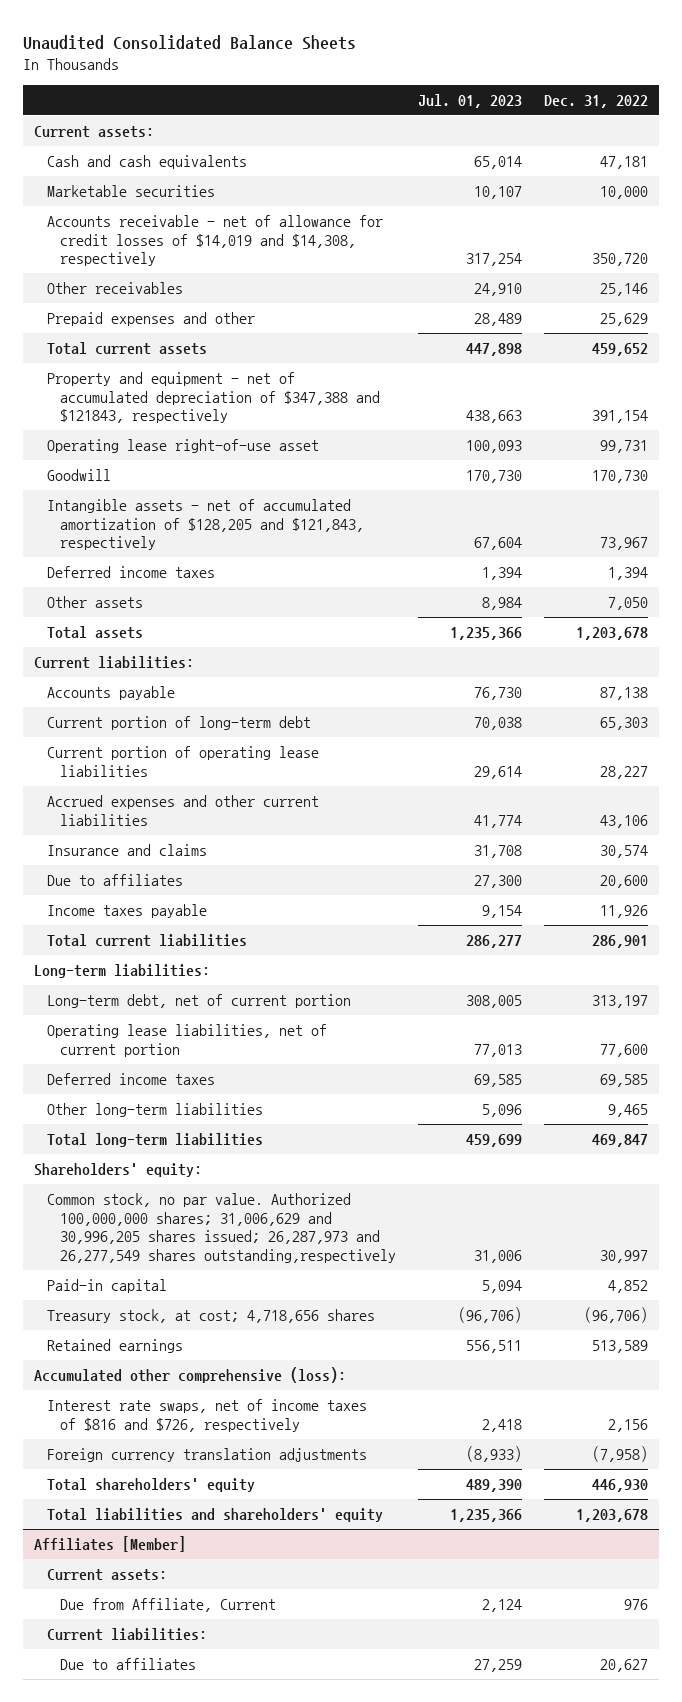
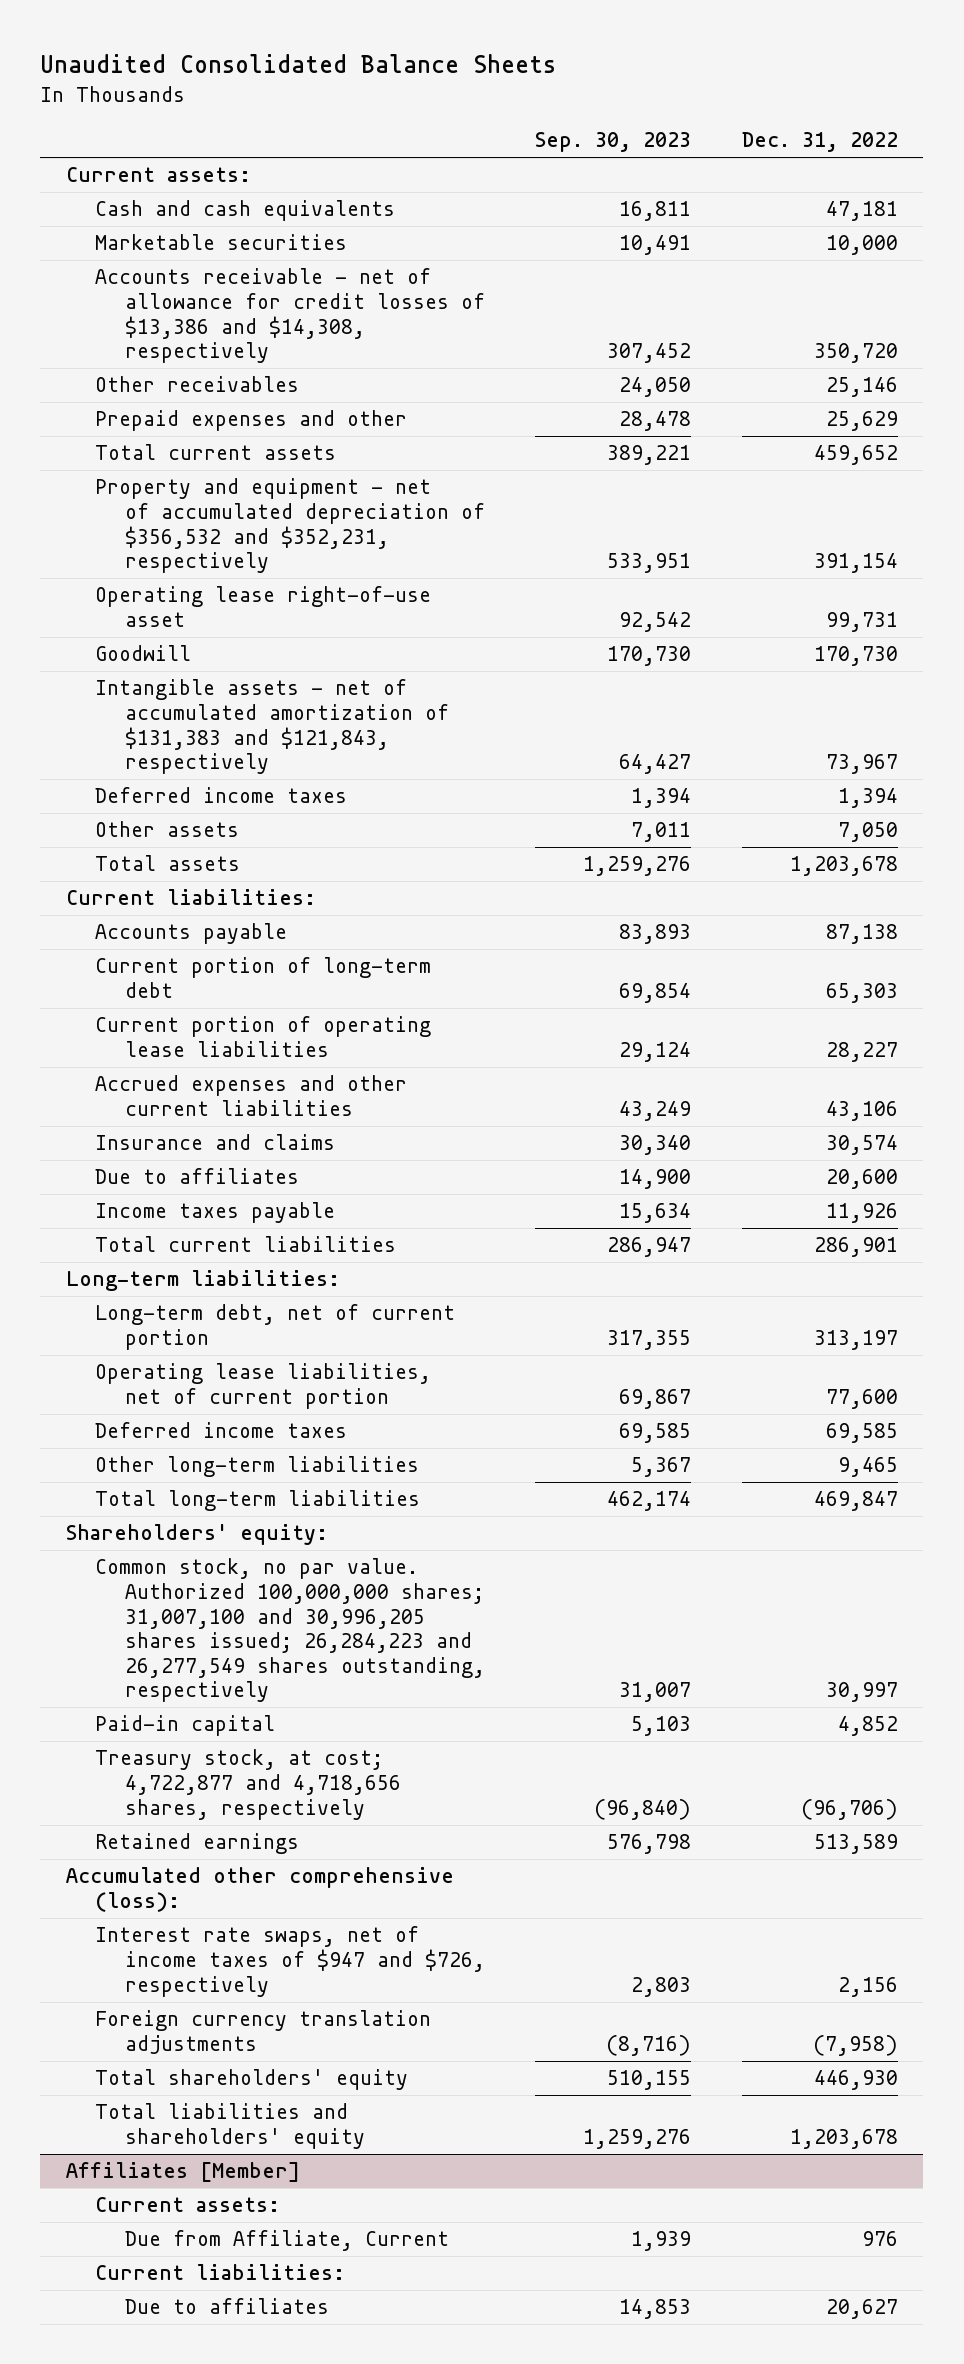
[417,93,522,108] Jul. 01, 2023 -> none
none -> [535,132,692,153] Sep. 30, 2023
[46,214,383,267] Accounts receivable - net of allowance for credit losses of $14,019 and $14,308, respectively -> [95,268,485,364] Accounts receivable - net of allowance for credit losses of $13,386 and $14,308, respectively
[46,371,380,424] Property and equipment - net of accumulated depreciation of $347,388 and $121843, respectively -> [95,478,485,574] Property and equipment - net of accumulated depreciation of $356,532 and $352,231, respectively
[46,498,364,551] Intangible assets - net of accumulated amortization of $128,205 and $121,843, respectively -> [95,679,449,775] Intangible assets - net of accumulated amortization of $131,383 and $121,843, respectively
[46,1192,396,1263] Common stock, no par value. Authorized 100,000,000 shares; 31,006,629 and 30,996,205 shares issued; 26,287,973 and 26,277,549 shares outstanding,respectively -> [95,1558,485,1703] Common stock, no par value. Authorized 100,000,000 shares; 31,007,100 and 30,996,205 shares issued; 26,284,223 and 26,277,549 shares outstanding, respectively
[46,1308,375,1323] Treasury stock, at cost; 4,718,656 shares -> [95,1749,401,1820] Treasury stock, at cost; 4,722,877 and 4,718,656 shares, respectively
[46,1398,367,1432] Interest rate swaps, net of income taxes of $816 and $726, respectively -> [95,1926,485,1997] Interest rate swaps, net of income taxes of $947 and $726, respectively

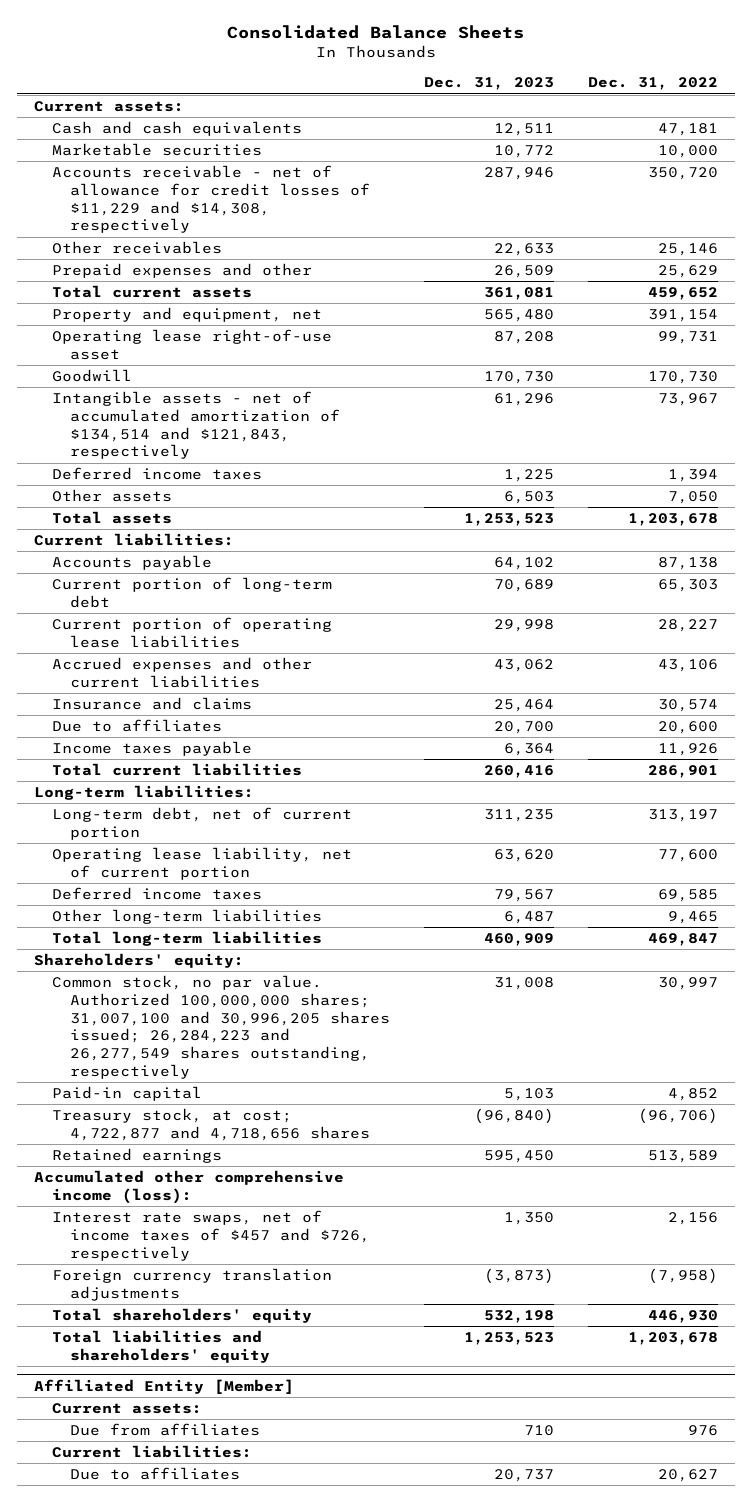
[40,54,557,74] Unaudited Consolidated Balance Sheets -> [227,25,525,40] Consolidated Balance Sheets
[535,132,692,153] Sep. 30, 2023 -> none
none -> [423,77,554,91] Dec. 31, 2023
[95,268,485,364] Accounts receivable - net of allowance for credit losses of $13,386 and $14,308, respectively -> [51,165,370,234] Accounts receivable - net of allowance for credit losses of $11,229 and $14,308, respectively
[95,478,485,574] Property and equipment - net of accumulated depreciation of $356,532 and $352,231, respectively -> [51,307,322,323] Property and equipment, net
[95,679,449,775] Intangible assets - net of accumulated amortization of $131,383 and $121,843, respectively -> [51,391,340,460] Intangible assets - net of accumulated amortization of $134,514 and $121,843, respectively
[95,1363,432,1410] Operating lease liabilities, net of current portion -> [51,847,352,880] Operating lease liability, net of current portion
[95,1749,401,1820] Treasury stock, at cost; 4,722,877 and 4,718,656 shares, respectively -> [51,1108,370,1141] Treasury stock, at cost; 4,722,877 and 4,718,656 shares
[65,1867,454,1913] Accumulated other comprehensive (loss): -> [33,1170,344,1204] Accumulated other comprehensive income (loss):
[95,1926,485,1997] Interest rate swaps, net of income taxes of $947 and $726, respectively -> [51,1210,370,1261] Interest rate swaps, net of income taxes of $457 and $726, respectively
[65,2162,300,2183] Affiliates [Member] -> [33,1378,294,1394] Affiliated Entity [Member]
[124,2230,449,2252] Due from Affiliate, Current -> [69,1423,260,1437] Due from affiliates

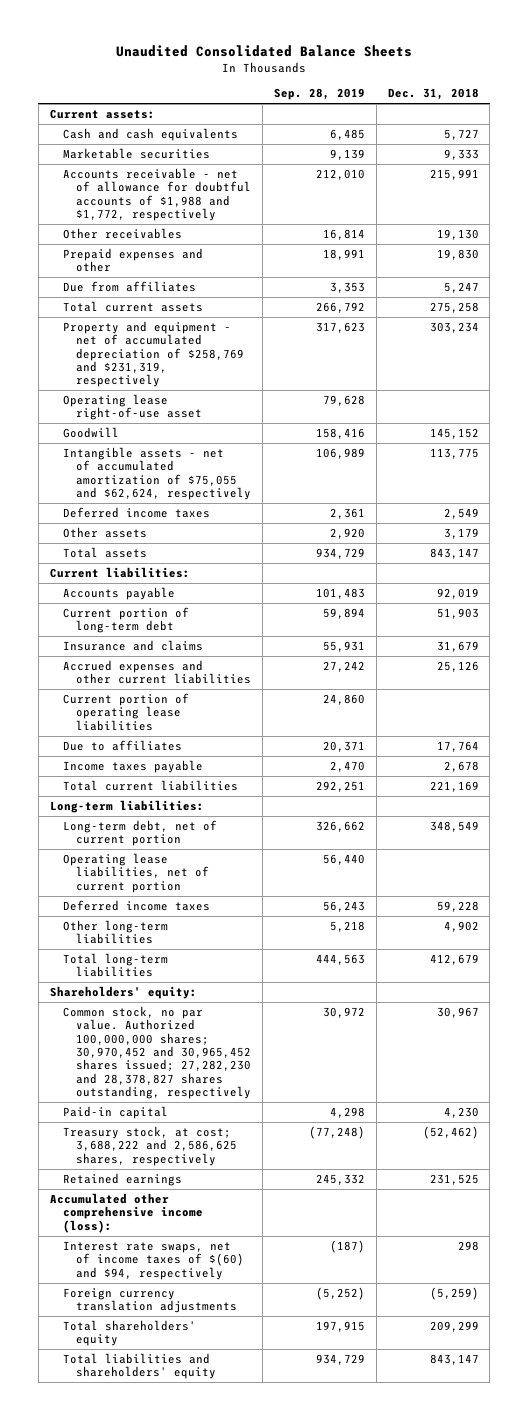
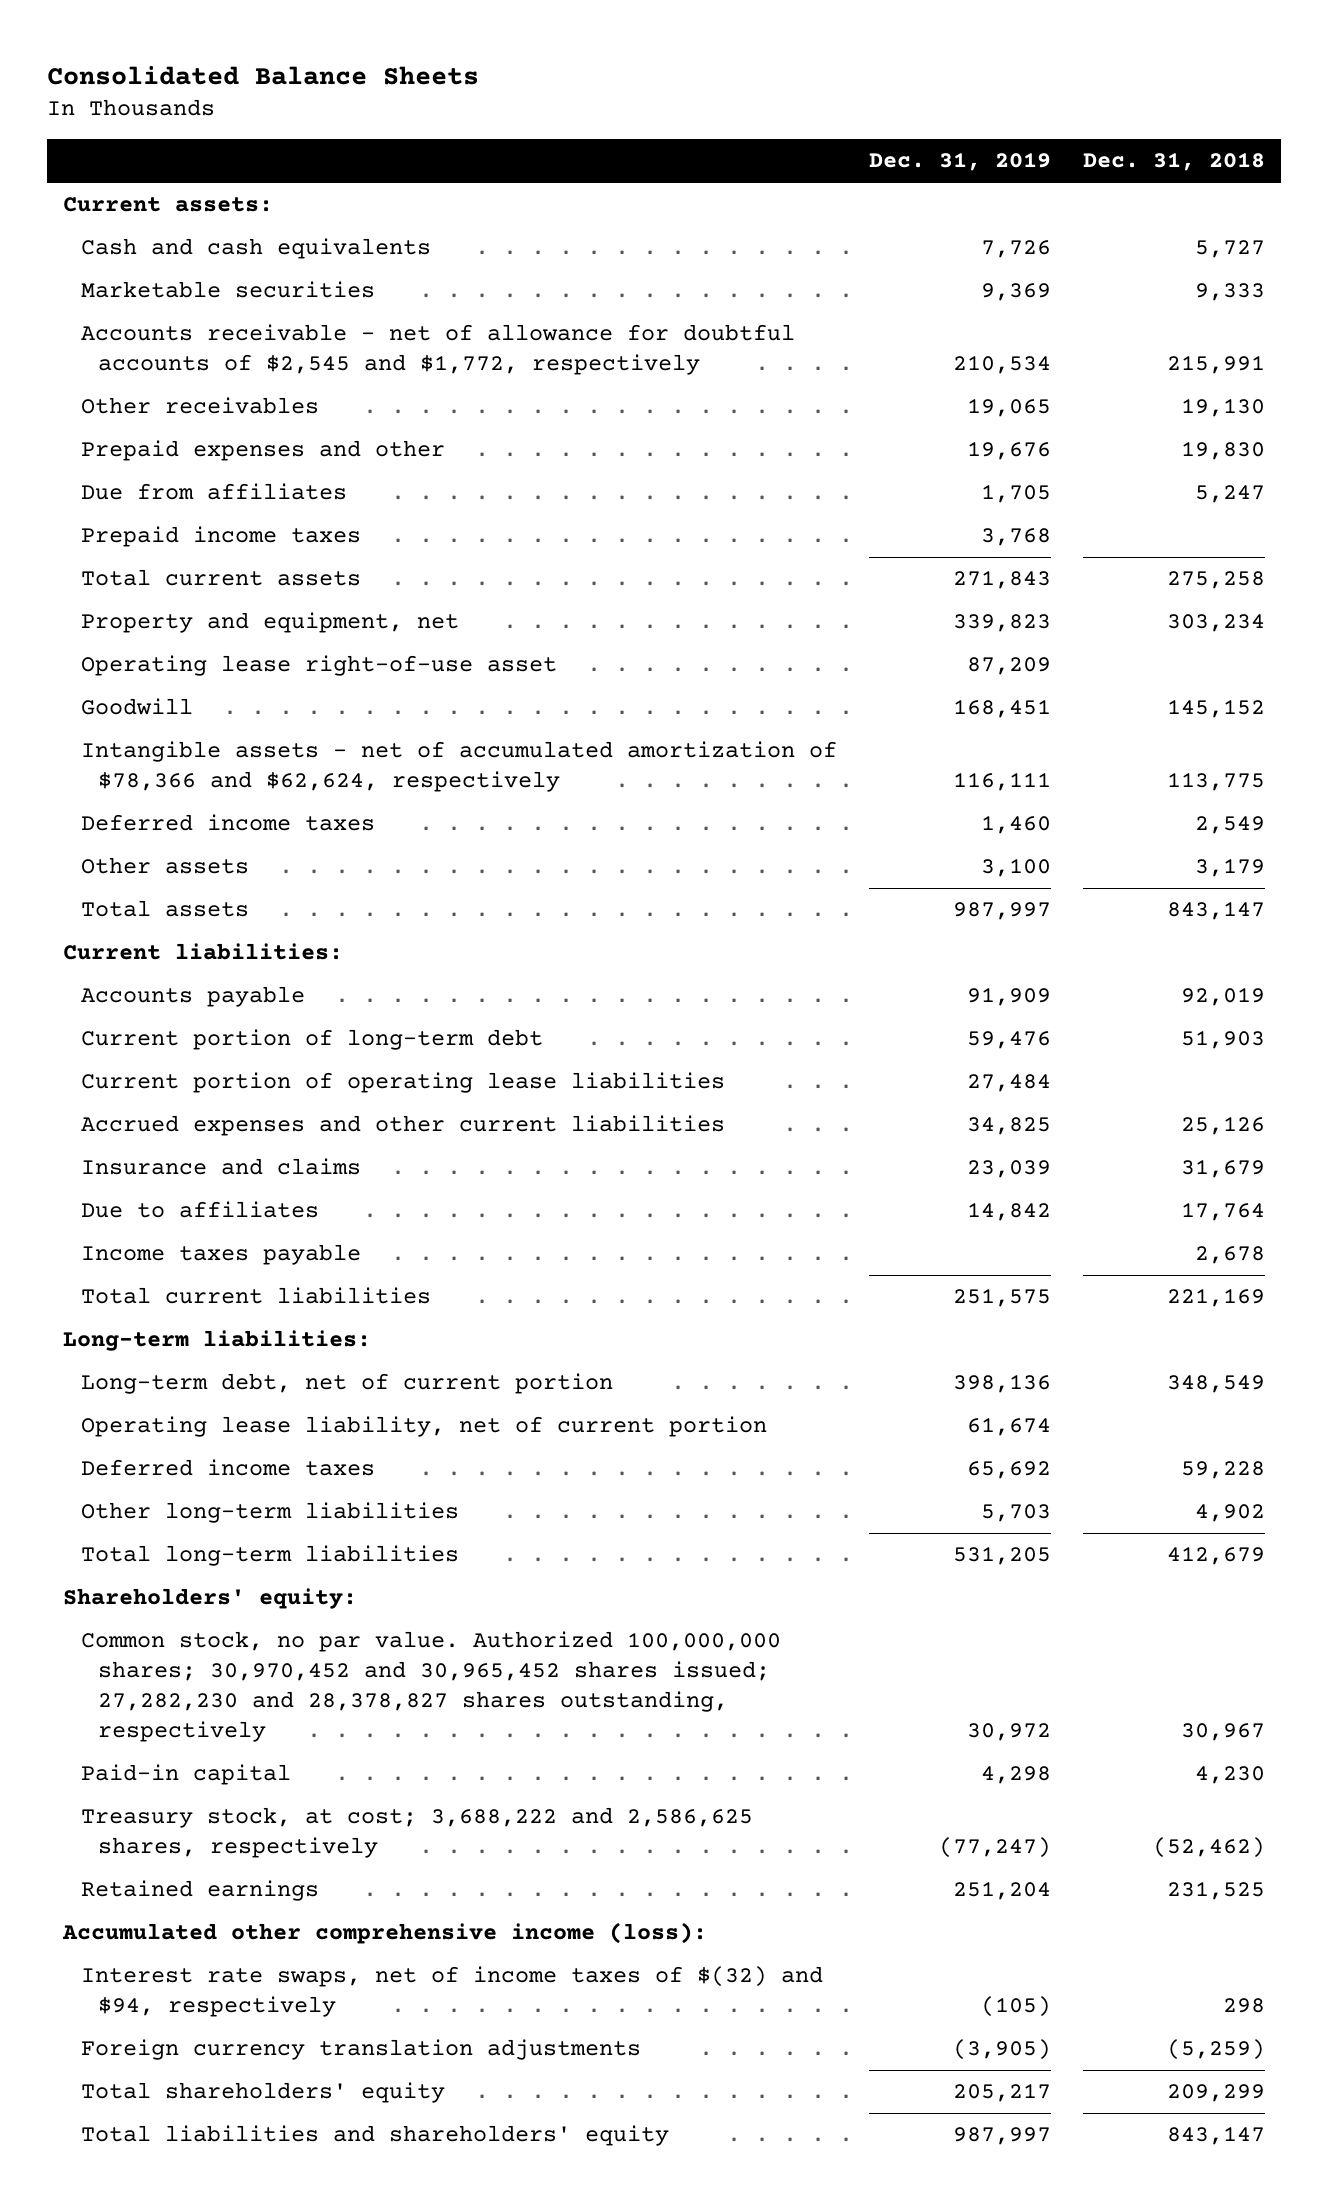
[116,45,413,58] Unaudited Consolidated Balance Sheets -> [47,65,480,85] Consolidated Balance Sheets
[273,88,365,101] Sep. 28, 2019 -> none
none -> [868,152,1051,172] Dec. 31, 2019
[62,167,252,221] Accounts receivable - net of allowance for doubtful accounts of $1,988 and $1,772, respectively -> [80,324,795,376] Accounts receivable - net of allowance for doubtful accounts of $2,545 and $1,772, respectively
none -> [80,526,361,548] Prepaid income taxes
[62,320,245,388] Property and equipment - net of accumulated depreciation of $258,769 and $231,319, respectively -> [80,612,459,634] Property and equipment, net
[62,446,252,500] Intangible assets - net of accumulated amortization of $75,055 and $62,624, respectively -> [80,741,837,793] Intangible assets - net of accumulated amortization of $78,366 and $62,624, respectively
[62,659,252,685] Accrued expenses and other current liabilities -> [80,1115,725,1137] Accrued expenses and other current liabilities
[62,639,203,651] Insurance and claims -> [80,1158,361,1176] Insurance and claims
[62,852,210,893] Operating lease liabilities, net of current portion -> [80,1416,767,1438] Operating lease liability, net of current portion
[62,1240,245,1280] Interest rate swaps, net of income taxes of $(60) and $94, respectively -> [80,1966,823,2018] Interest rate swaps, net of income taxes of $(32) and $94, respectively

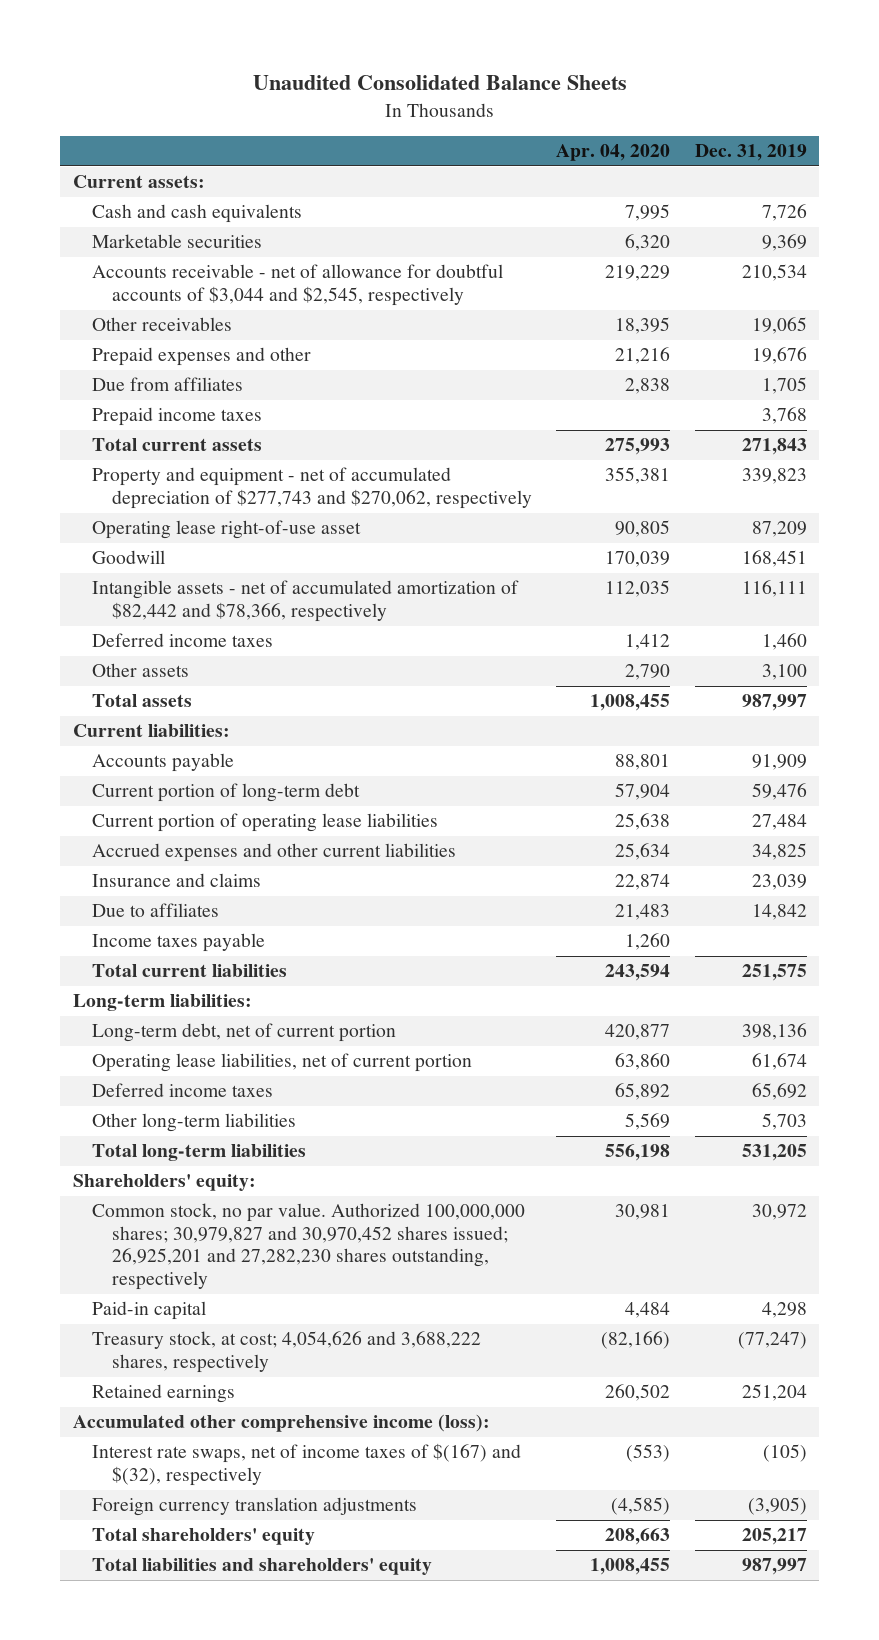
[47,65,480,85] Consolidated Balance Sheets -> [252,75,627,91] Unaudited Consolidated Balance Sheets
[1082,152,1265,172] Dec. 31, 2018 -> none
none -> [556,144,671,162] Apr. 04, 2020
[80,324,795,376] Accounts receivable - net of allowance for doubtful accounts of $2,545 and $1,772, respectively -> [92,264,504,306] Accounts receivable - net of allowance for doubtful accounts of $3,044 and $2,545, respectively
[80,612,459,634] Property and equipment, net -> [92,467,532,509] Property and equipment - net of accumulated depreciation of $277,743 and $270,062, respectively
[80,741,837,793] Intangible assets - net of accumulated amortization of $78,366 and $62,624, respectively -> [92,580,520,622] Intangible assets - net of accumulated amortization of $82,442 and $78,366, respectively
[80,1416,767,1438] Operating lease liability, net of current portion -> [92,1053,473,1073] Operating lease liabilities, net of current portion
[80,1631,781,1743] Common stock, no par value. Authorized 100,000,000 shares; 30,970,452 and 30,965,452 shares issued; 27,282,230 and 28,378,827 shares outstanding, respectively -> [92,1203,526,1291] Common stock, no par value. Authorized 100,000,000 shares; 30,979,827 and 30,970,452 shares issued; 26,925,201 and 27,282,230 shares outstanding, respectively
[80,1807,753,1859] Treasury stock, at cost; 3,688,222 and 2,586,625 shares, respectively -> [92,1331,482,1373] Treasury stock, at cost; 4,054,626 and 3,688,222 shares, respectively
[80,1966,823,2018] Interest rate swaps, net of income taxes of $(32) and $94, respectively -> [92,1443,522,1486] Interest rate swaps, net of income taxes of $(167) and $(32), respectively

